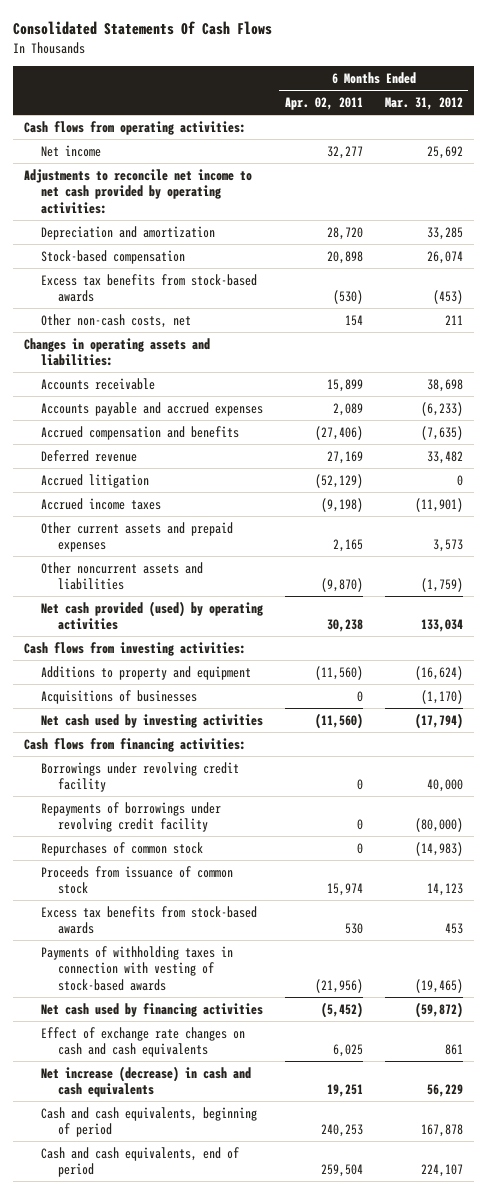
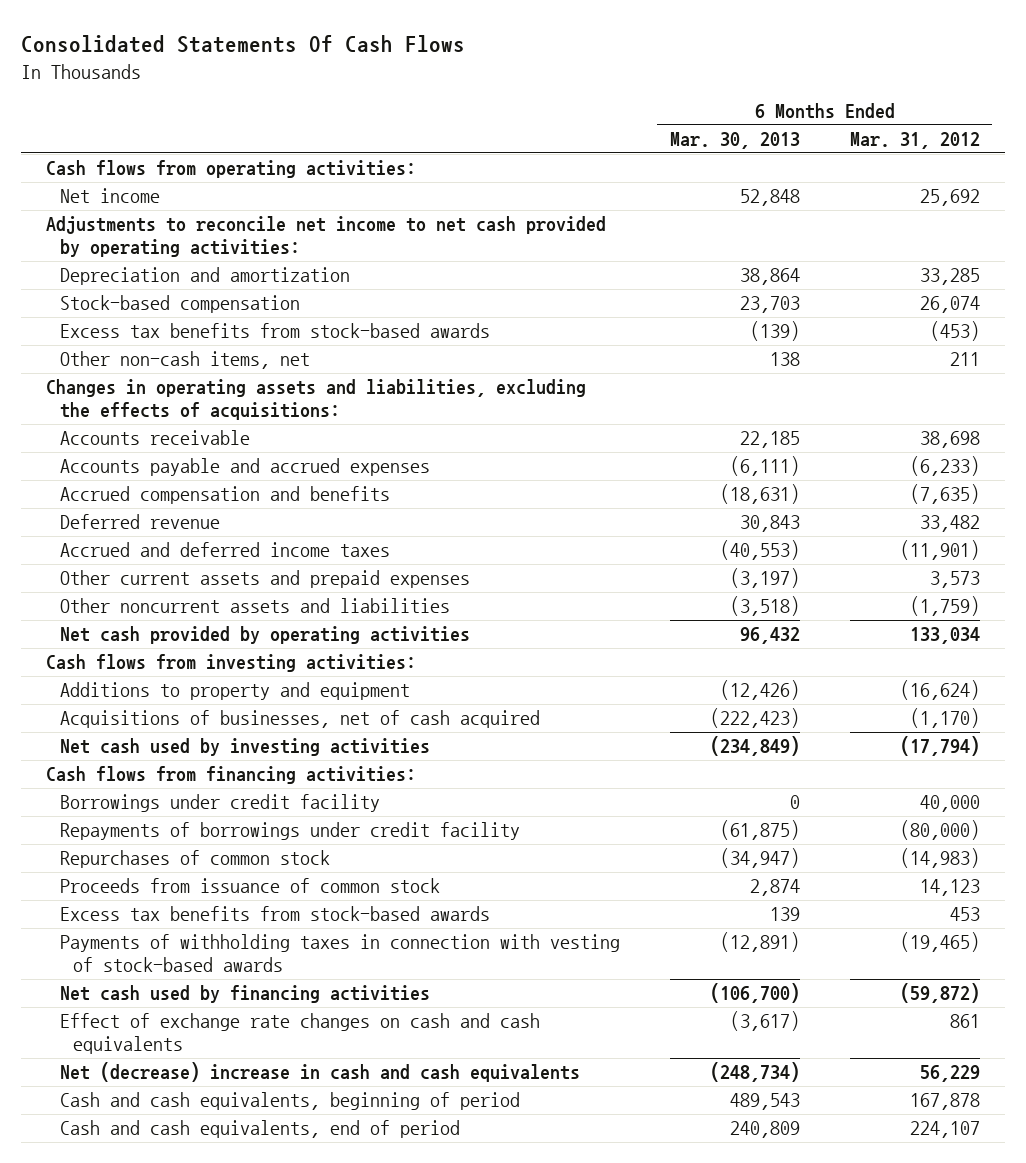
[284,96,363,110] Apr. 02, 2011 -> none
none -> [669,132,800,150] Mar. 30, 2013
[40,313,191,328] Other non-cash costs, net -> [59,351,310,370] Other non-cash items, net
[24,337,211,367] Changes in operating assets and liabilities: -> [46,379,587,421] Changes in operating assets and liabilities, excluding the effects of acquisitions:
[40,473,149,488] Accrued litigation -> none
[40,497,161,510] Accrued income taxes -> [59,542,390,558] Accrued and deferred income taxes
[40,600,263,631] Net cash provided (used) by operating activities -> [59,626,470,645] Net cash provided by operating activities
[40,689,197,704] Acquisitions of businesses -> [59,710,540,729] Acquisitions of businesses, net of cash acquired
[40,761,239,793] Borrowings under revolving credit facility -> [59,794,380,813] Borrowings under credit facility
[40,801,221,833] Repayments of borrowings under revolving credit facility -> [59,822,520,841] Repayments of borrowings under credit facility
[40,1065,251,1098] Net increase (decrease) in cash and cash equivalents -> [59,1062,580,1083] Net (decrease) increase in cash and cash equivalents

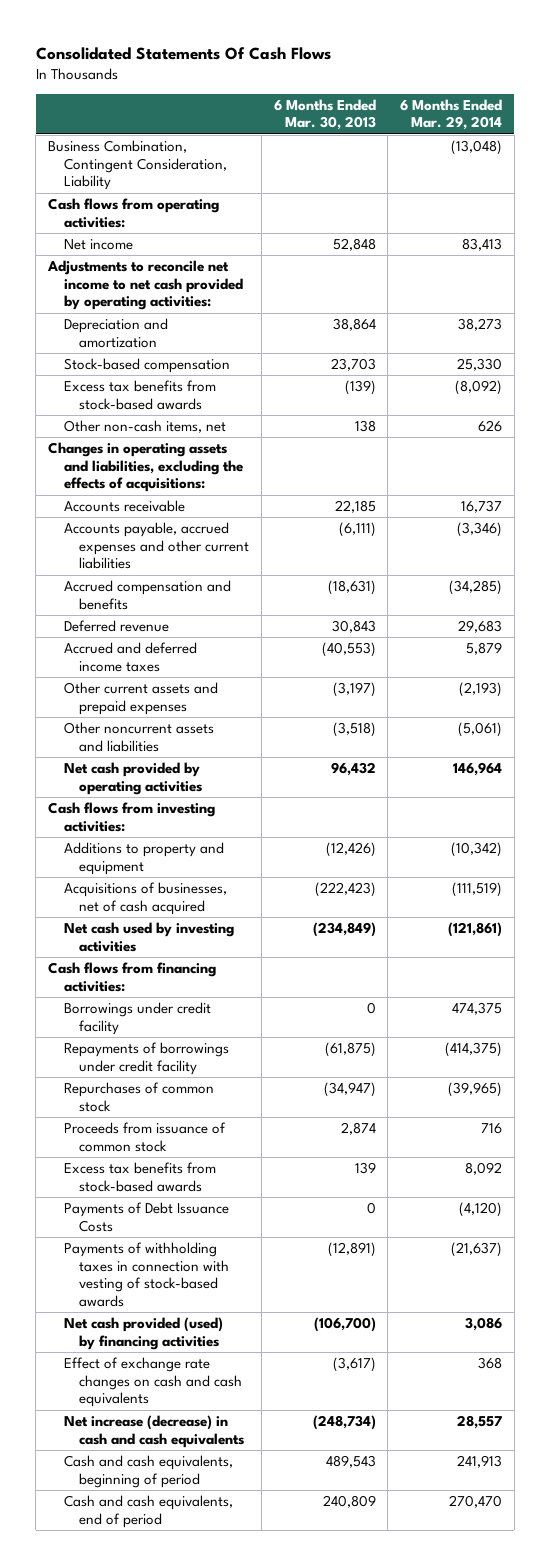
[849,132,980,150] Mar. 31, 2012 -> none
none -> [400,98,503,131] 6 Months Ended Mar. 29, 2014
none -> [48,140,227,191] Business Combination, Contingent Consideration, Liability
[59,458,430,477] Accounts payable and accrued expenses -> [63,522,250,570] Accounts payable, accrued expenses and other current liabilities
none -> [63,1202,229,1232] Payments of Debt Issuance Costs
[59,985,430,1004] Net cash used by financing activities -> [63,1317,223,1350] Net cash provided (used) by financing activities
[59,1062,580,1083] Net (decrease) increase in cash and cash equivalents -> [63,1415,245,1448] Net increase (decrease) in cash and cash equivalents

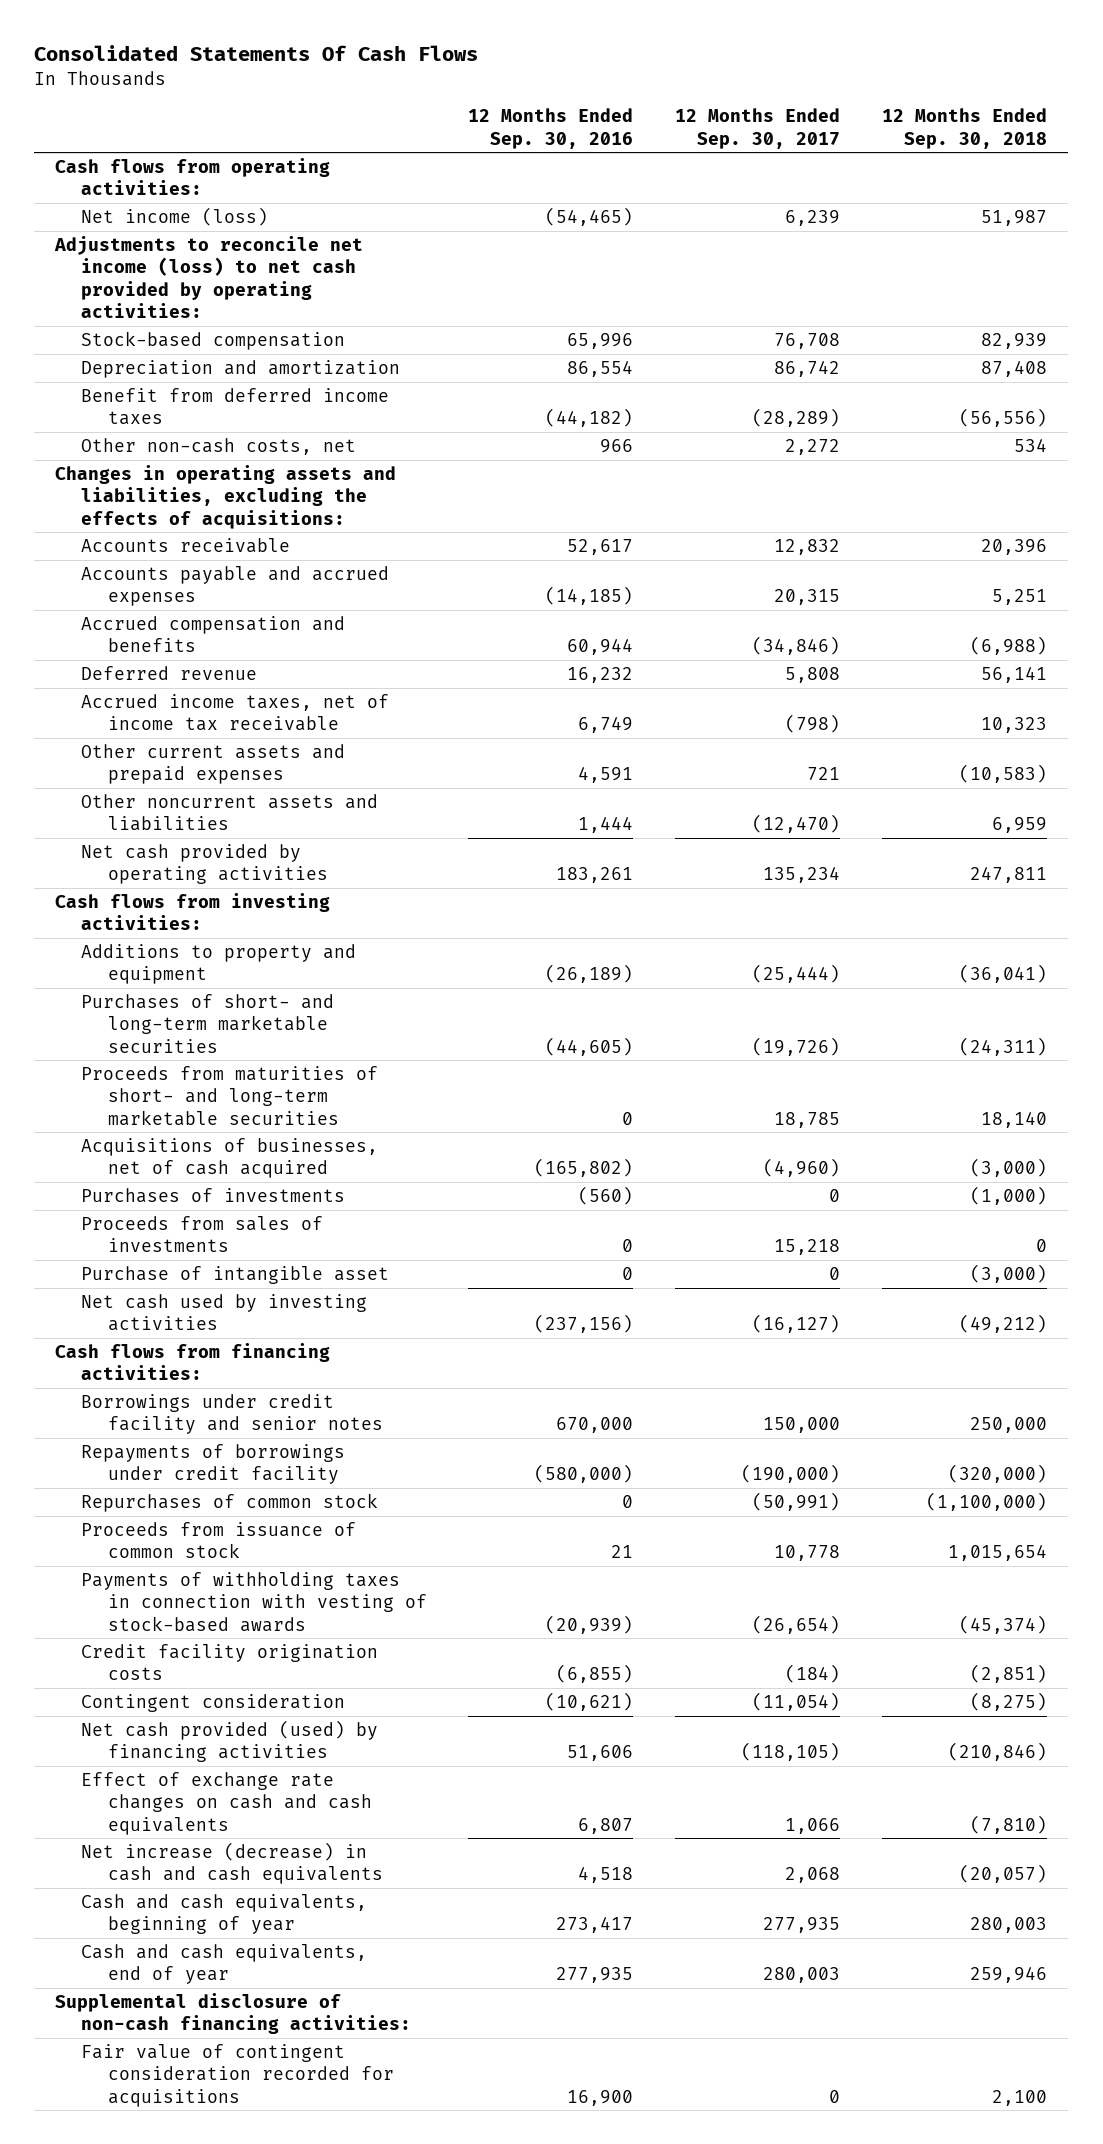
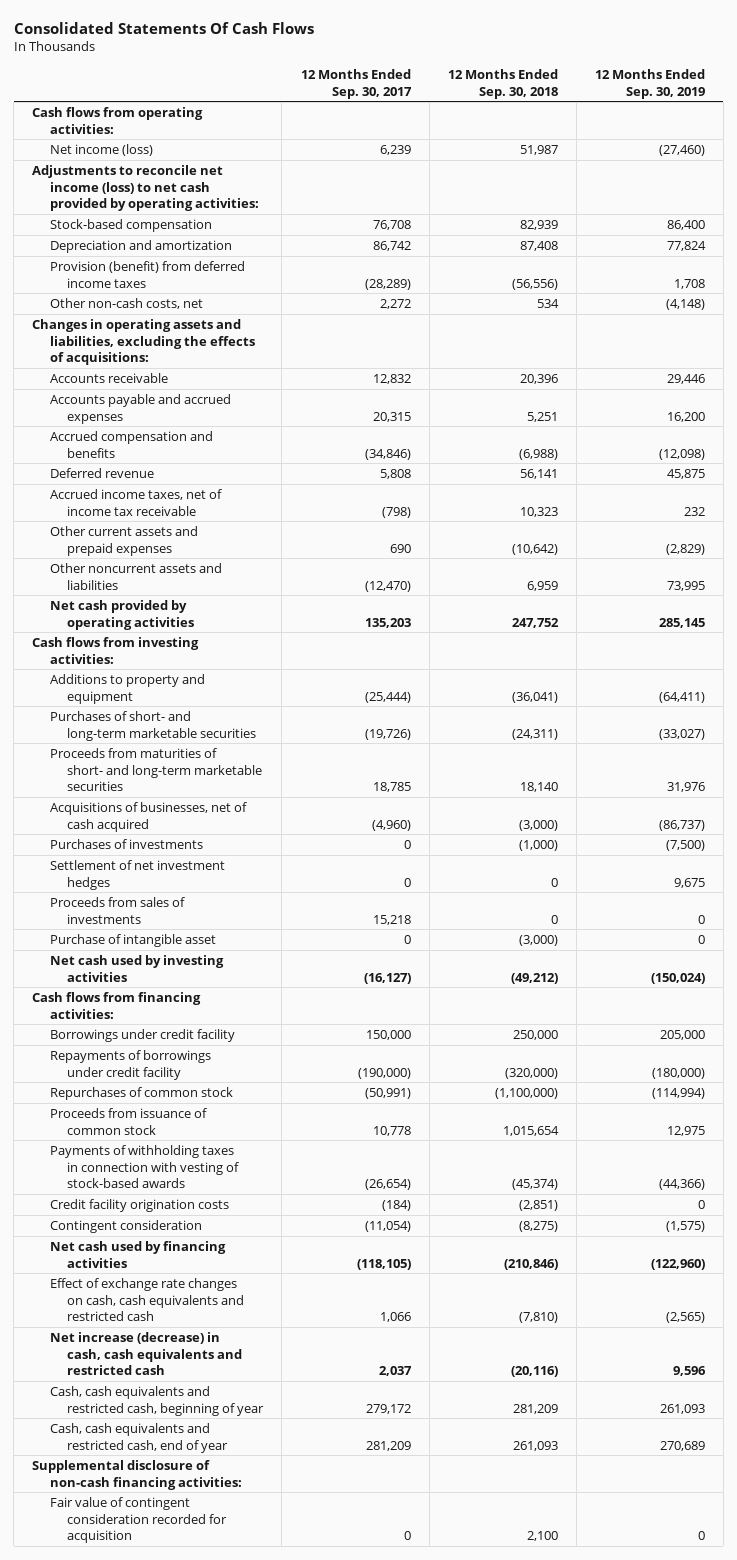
[468,108,634,149] 12 Months Ended Sep. 30, 2016 -> none
none -> [594,69,705,99] 12 Months Ended Sep. 30, 2019
[81,387,390,426] Benefit from deferred income taxes -> [49,260,245,288] Provision (benefit) from deferred income taxes
[807,767,841,781] 721 -> [389,543,411,553] 690
[959,764,1048,784] (10,583) -> [511,543,558,555] (10,642)
[763,866,841,884] 135,234 -> [364,617,411,628] 135,203
[970,866,1048,884] 247,811 -> [511,617,559,628] 247,752
none -> [49,859,225,890] Settlement of net investment hedges
[81,1393,383,1435] Borrowings under credit facility and senior notes -> [49,1028,235,1042] Borrowings under credit facility
[81,1719,379,1763] Net cash provided (used) by financing activities -> [49,1240,226,1268] Net cash used by financing activities
[81,1771,372,1835] Effect of exchange rate changes on cash and cash equivalents -> [49,1277,245,1322] Effect of exchange rate changes on cash, cash equivalents and restricted cash
[81,1841,383,1885] Net increase (decrease) in cash and cash equivalents -> [49,1331,243,1376] Net increase (decrease) in cash, cash equivalents and restricted cash
[785,1867,841,1884] 2,068 -> [378,1366,412,1377] 2,037
[959,1864,1048,1884] (20,057) -> [510,1366,558,1378] (20,116)
[81,1893,368,1935] Cash and cash equivalents, beginning of year -> [49,1385,265,1416] Cash, cash equivalents and restricted cash, beginning of year
[763,1917,841,1934] 277,935 -> [365,1403,411,1414] 279,172
[970,1917,1048,1934] 280,003 -> [512,1403,558,1414] 281,209
[81,1943,368,1985] Cash and cash equivalents, end of year -> [49,1422,229,1453] Cash, cash equivalents and restricted cash, end of year
[763,1967,841,1984] 280,003 -> [365,1440,411,1451] 281,209
[970,1966,1048,1984] 259,946 -> [512,1440,558,1451] 261,093
[81,2043,394,2107] Fair value of contingent consideration recorded for acquisitions -> [49,1496,228,1544] Fair value of contingent consideration recorded for acquisition

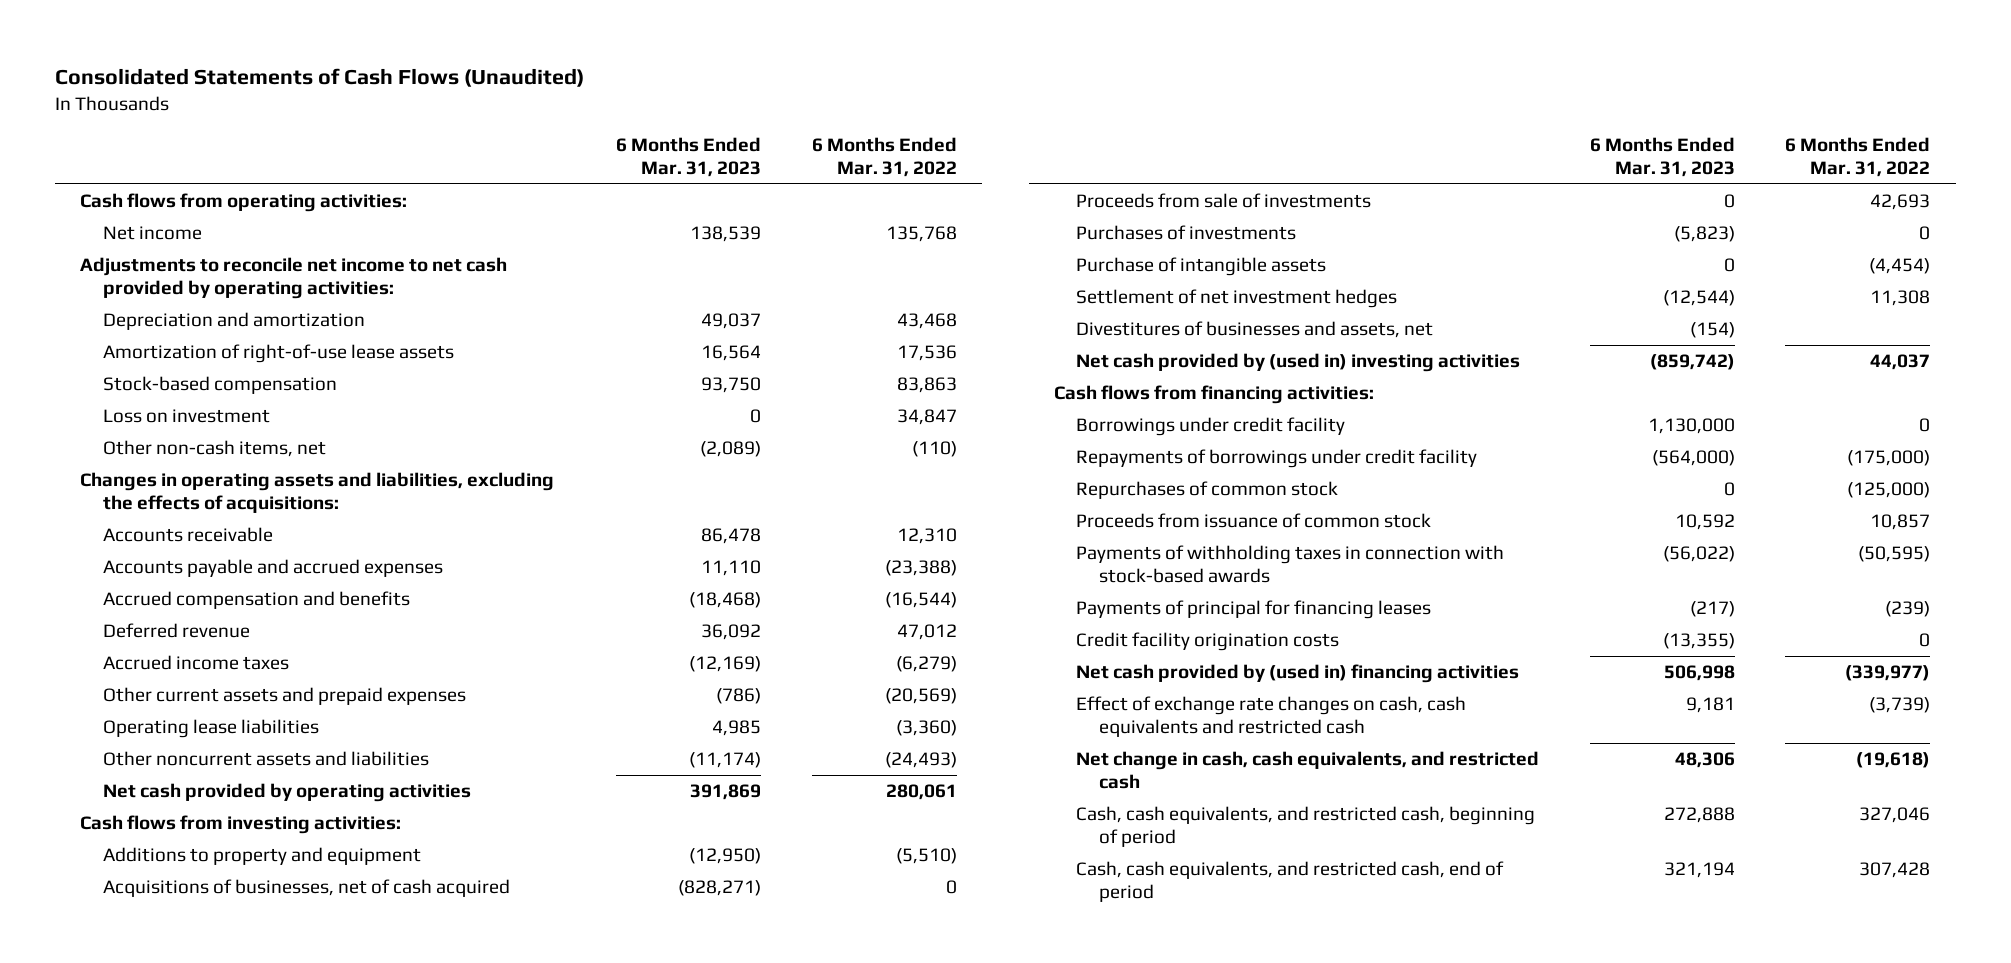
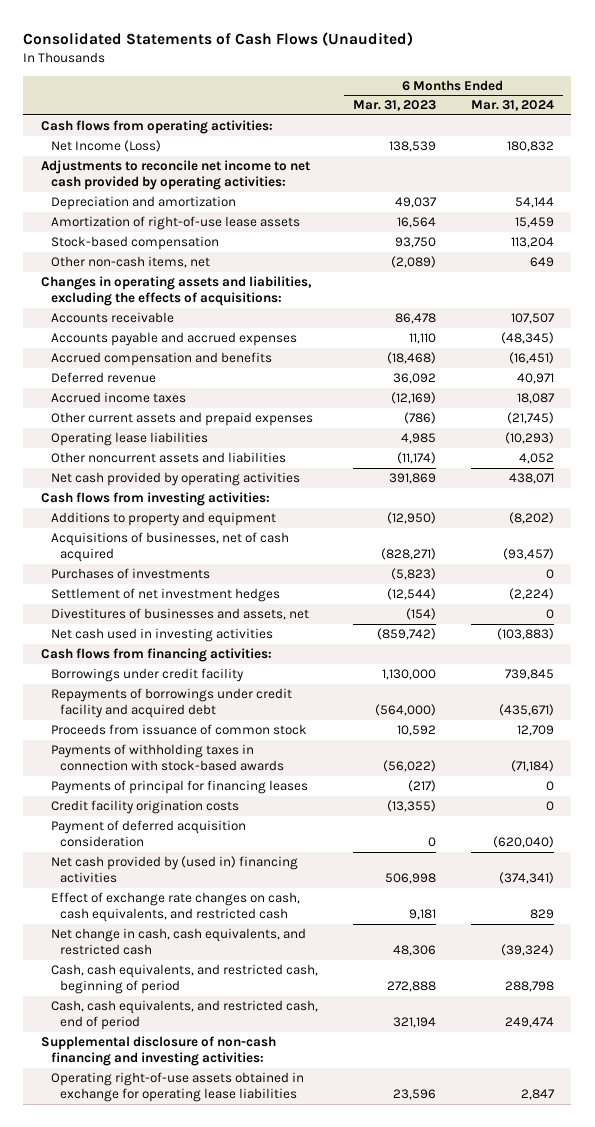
[811,136,957,177] 6 Months Ended Mar. 31, 2022 -> none
none -> [470,100,554,112] Mar. 31, 2024
[102,226,202,241] Net income -> [50,140,161,153] Net Income (Loss)
[102,409,270,424] Loss on investment -> none
[1076,193,1372,209] Proceeds from sale of investments -> none
[1076,257,1327,277] Purchase of intangible assets -> none
[1076,353,1521,373] Net cash provided by (used in) investing activities -> [50,628,273,643] Net cash used in investing activities
[1076,481,1339,500] Repurchases of common stock -> none
[1076,449,1478,469] Repayments of borrowings under credit facility -> [50,688,292,719] Repayments of borrowings under credit facility and acquired debt
none -> [50,820,246,848] Payment of deferred acquisition consideration
[1076,696,1467,738] Effect of exchange rate changes on cash, cash equivalents and restricted cash -> [50,892,300,923] Effect of exchange rate changes on cash, cash equivalents, and restricted cash
none -> [40,1036,276,1067] Supplemental disclosure of non-cash financing and investing activities:
none -> [50,1072,304,1103] Operating right-of-use assets obtained in exchange for operating lease liabilities

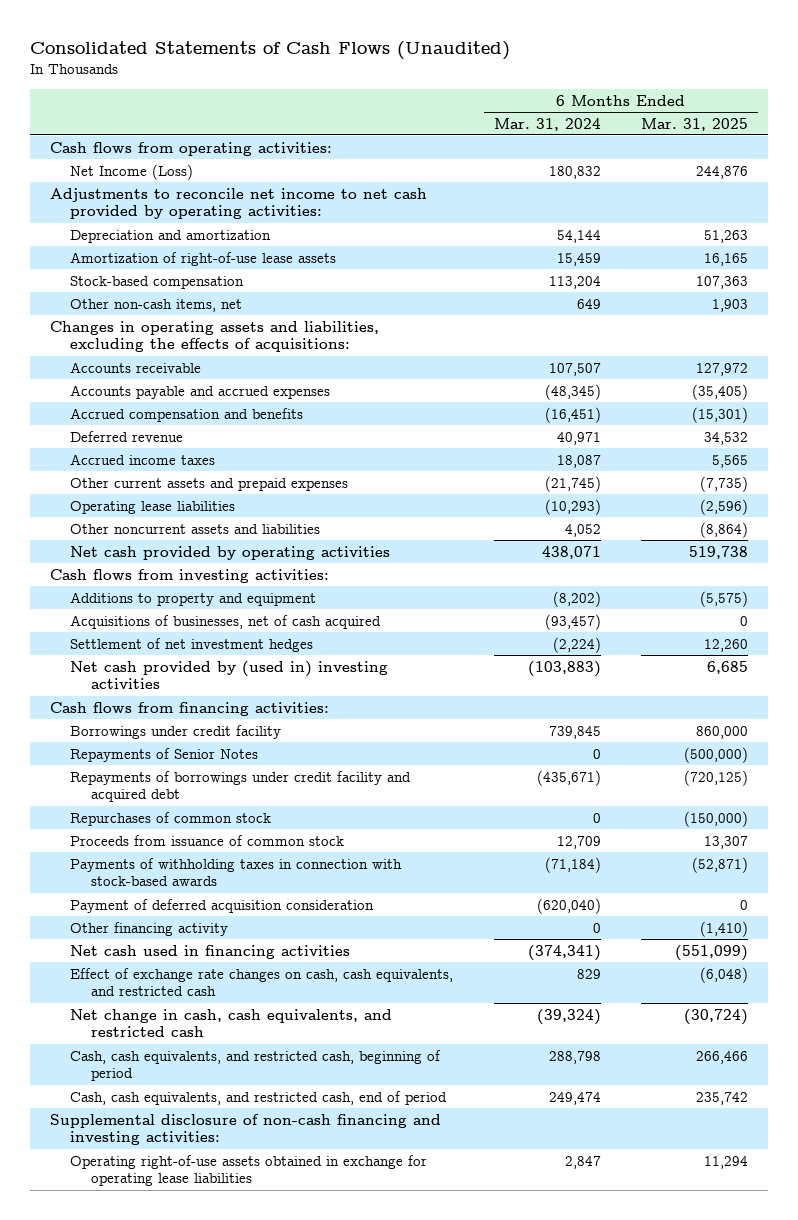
[352,100,436,112] Mar. 31, 2023 -> none
none -> [641,117,749,131] Mar. 31, 2025
[50,568,210,580] Purchases of investments -> none
[50,608,309,621] Divestitures of businesses and assets, net -> none
[50,628,273,643] Net cash used in investing activities -> [70,660,389,690] Net cash provided by (used in) investing activities
none -> [70,747,259,762] Repayments of Senior Notes
none -> [70,811,272,826] Repurchases of common stock
[50,780,308,795] Payments of principal for financing leases -> none
[50,800,239,815] Credit facility origination costs -> none
none -> [70,921,229,936] Other financing activity
[50,856,298,884] Net cash provided by (used in) financing activities -> [70,944,351,959] Net cash used in financing activities

